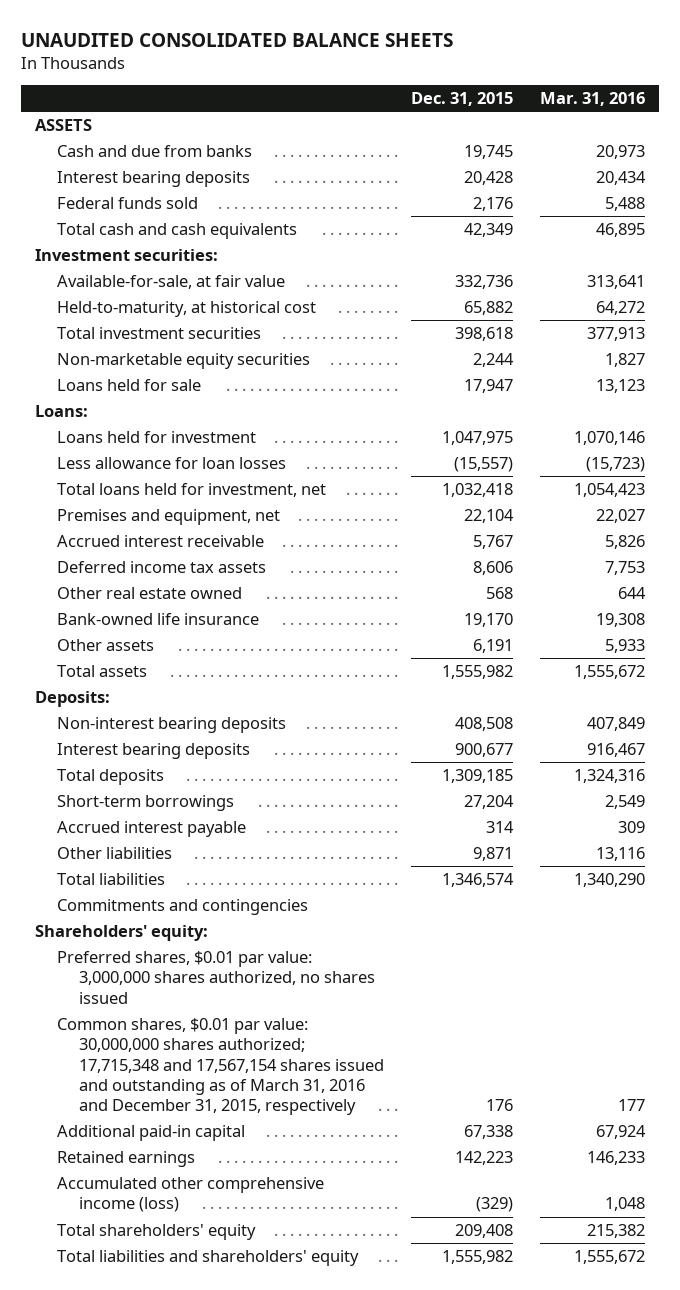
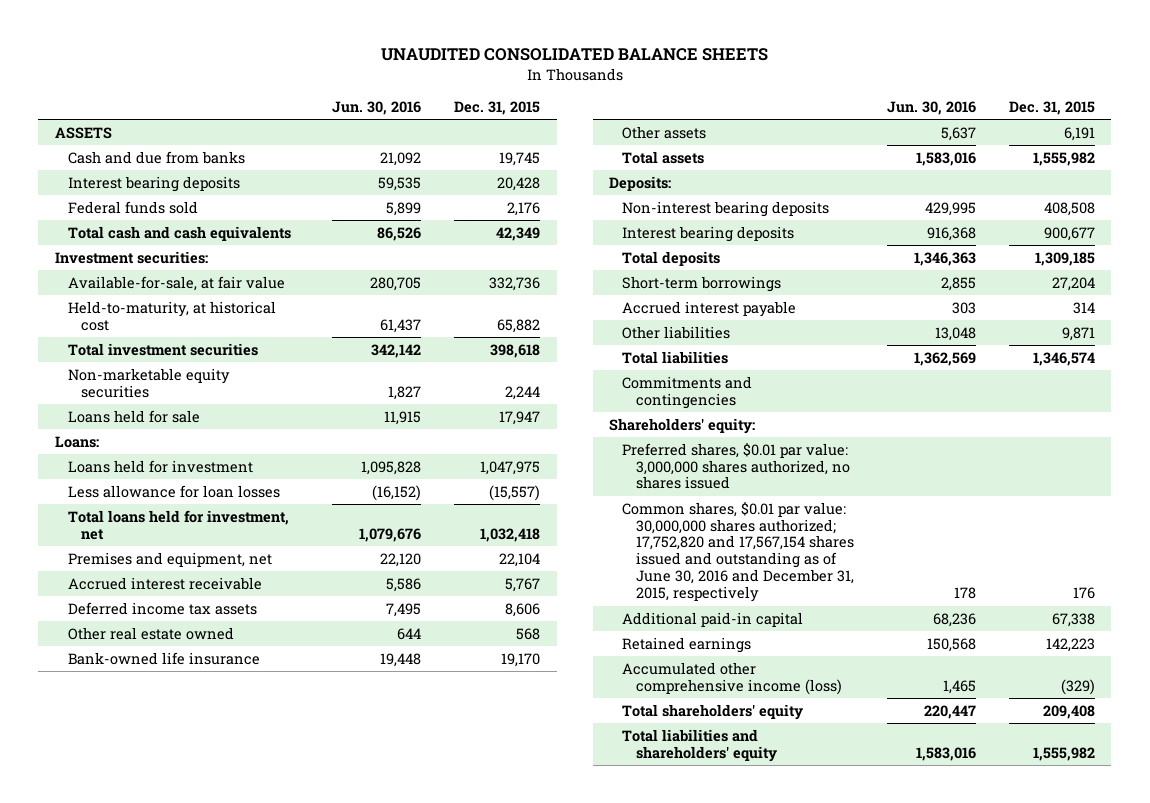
[540,92,646,107] Mar. 31, 2016 -> none
none -> [332,100,422,115] Jun. 30, 2016
[56,1018,385,1116] Common shares, $0.01 par value: 30,000,000 shares authorized; 17,715,348 and 17,567,154 shares issued and outstanding as of March 31, 2016 and December 31, 2015, respectively -> [622,501,854,603] Common shares, $0.01 par value: 30,000,000 shares authorized; 17,752,820 and 17,567,154 shares issued and outstanding as of June 30, 2016 and December 31, 2015, respectively

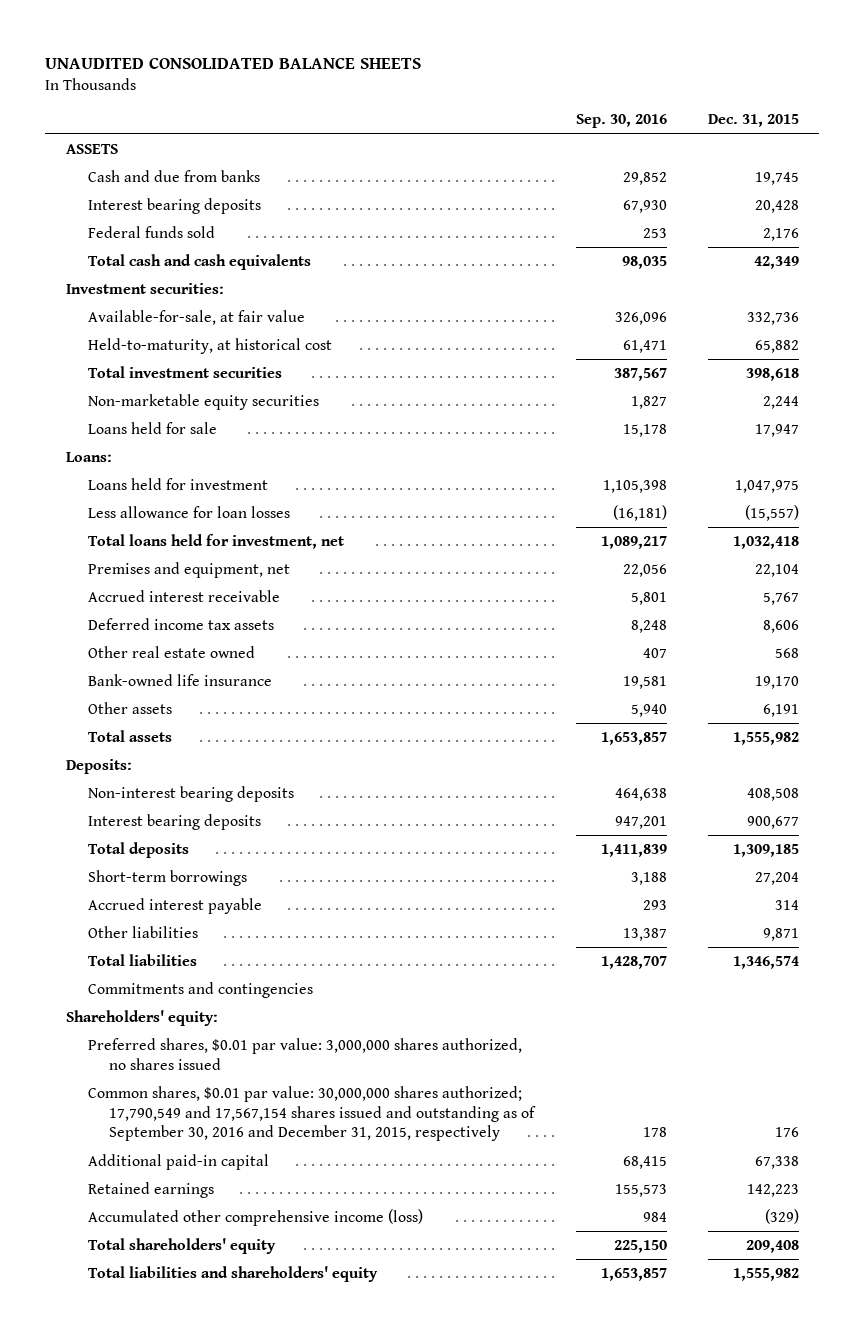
[332,100,422,115] Jun. 30, 2016 -> none
none -> [575,114,667,129] Sep. 30, 2016
[622,501,854,603] Common shares, $0.01 par value: 30,000,000 shares authorized; 17,752,820 and 17,567,154 shares issued and outstanding as of June 30, 2016 and December 31, 2015, respectively -> [87,1085,537,1142] Common shares, $0.01 par value: 30,000,000 shares authorized; 17,790,549 and 17,567,154 shares issued and outstanding as of September 30, 2016 and December 31, 2015, respectively

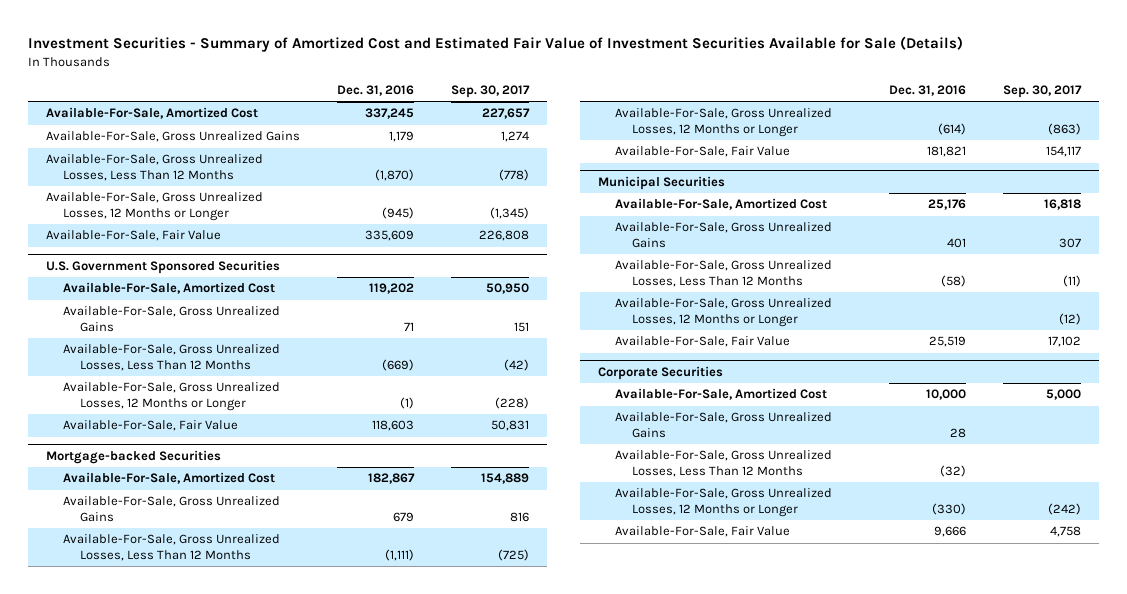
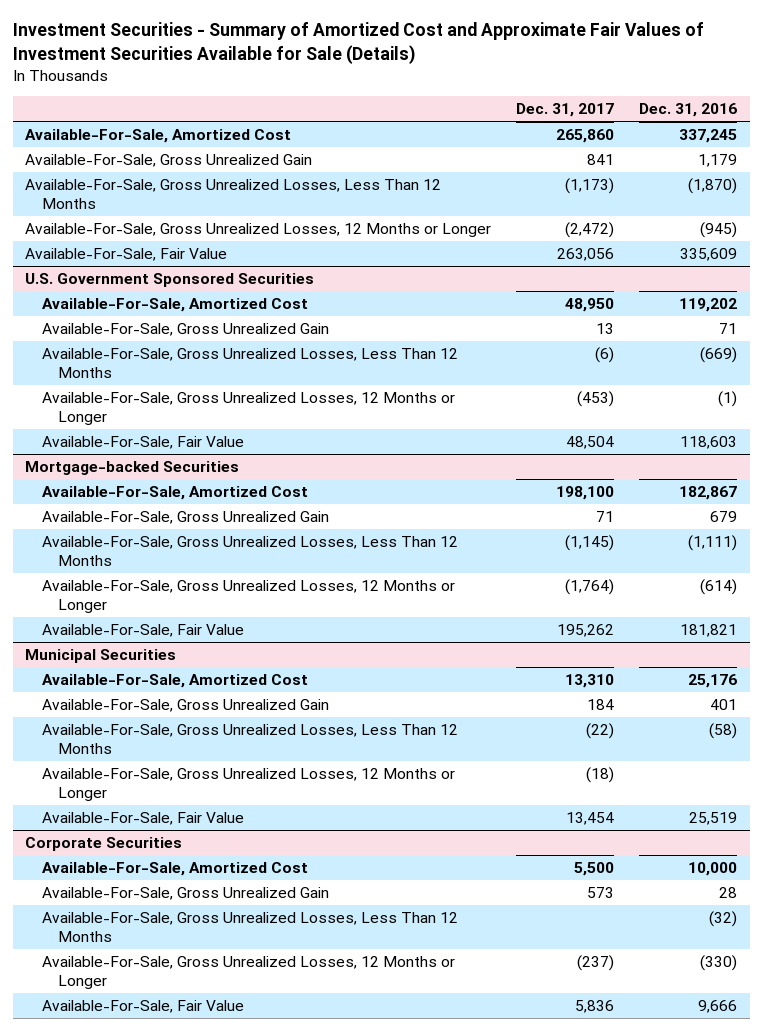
[27,35,963,52] Investment Securities - Summary of Amortized Cost and Estimated Fair Value of Investment Securities Available for Sale (Details) -> [12,22,704,65] Investment Securities - Summary of Amortized Cost and Approximate Fair Values of Investment Securities Available for Sale (Details)
[450,85,530,99] Sep. 30, 2017 -> none
none -> [516,103,615,118] Dec. 31, 2017
[46,131,301,143] Available-For-Sale, Gross Unrealized Gains -> [25,153,313,167] Available-For-Sale, Gross Unrealized Gain
[62,306,280,333] Available-For-Sale, Gross Unrealized Gains -> [41,322,329,336] Available-For-Sale, Gross Unrealized Gain
[62,496,280,523] Available-For-Sale, Gross Unrealized Gains -> [41,510,329,524] Available-For-Sale, Gross Unrealized Gain
[615,222,833,249] Available-For-Sale, Gross Unrealized Gains -> [41,698,329,712] Available-For-Sale, Gross Unrealized Gain
[615,412,833,439] Available-For-Sale, Gross Unrealized Gains -> [41,886,329,900] Available-For-Sale, Gross Unrealized Gain

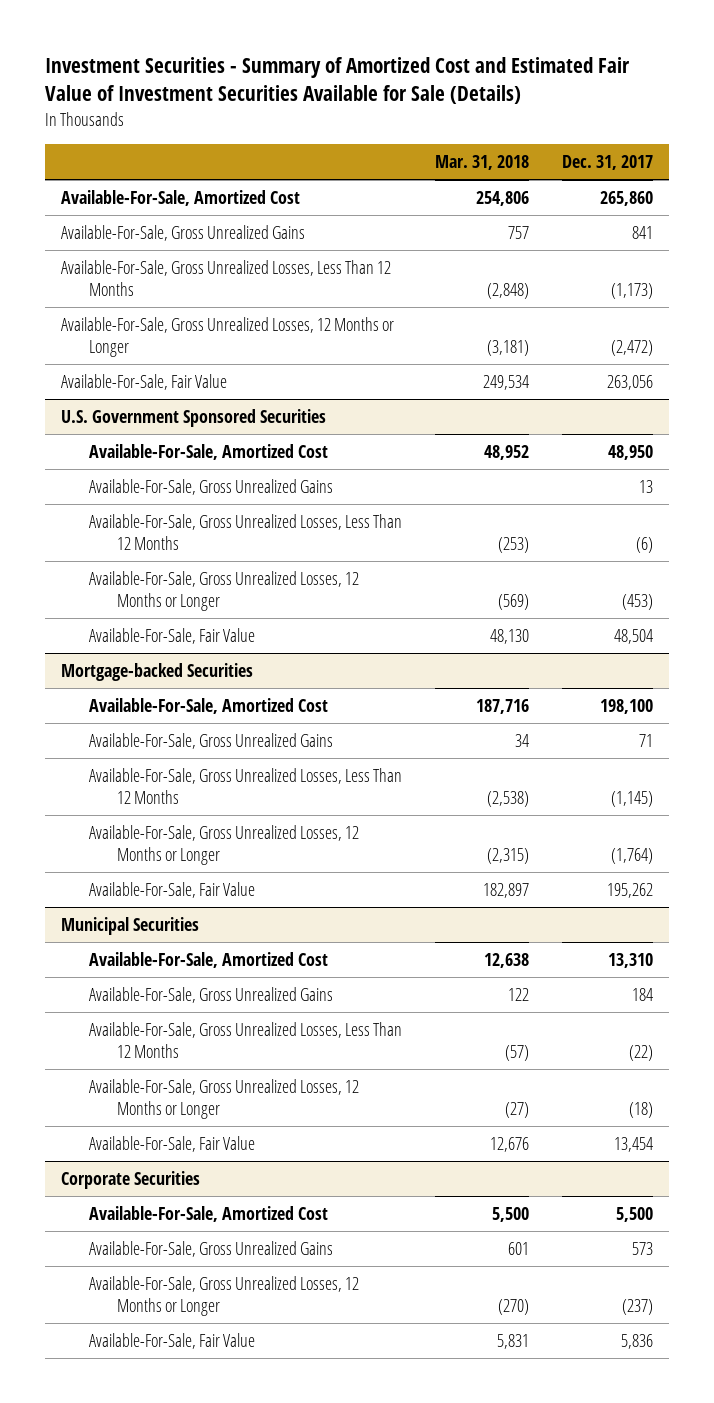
[12,22,704,65] Investment Securities - Summary of Amortized Cost and Approximate Fair Values of Investment Securities Available for Sale (Details) -> [44,56,630,105] Investment Securities - Summary of Amortized Cost and Estimated Fair Value of Investment Securities Available for Sale (Details)
[639,103,738,118] Dec. 31, 2016 -> none
none -> [435,154,530,170] Mar. 31, 2018
[25,153,313,167] Available-For-Sale, Gross Unrealized Gain -> [61,225,306,242] Available-For-Sale, Gross Unrealized Gains
[41,322,329,336] Available-For-Sale, Gross Unrealized Gain -> [89,479,334,496] Available-For-Sale, Gross Unrealized Gains
[41,510,329,524] Available-For-Sale, Gross Unrealized Gain -> [89,733,334,750] Available-For-Sale, Gross Unrealized Gains
[41,698,329,712] Available-For-Sale, Gross Unrealized Gain -> [89,987,334,1004] Available-For-Sale, Gross Unrealized Gains
[41,911,458,942] Available-For-Sale, Gross Unrealized Losses, Less Than 12 Months -> none
[41,886,329,900] Available-For-Sale, Gross Unrealized Gain -> [89,1241,334,1258] Available-For-Sale, Gross Unrealized Gains

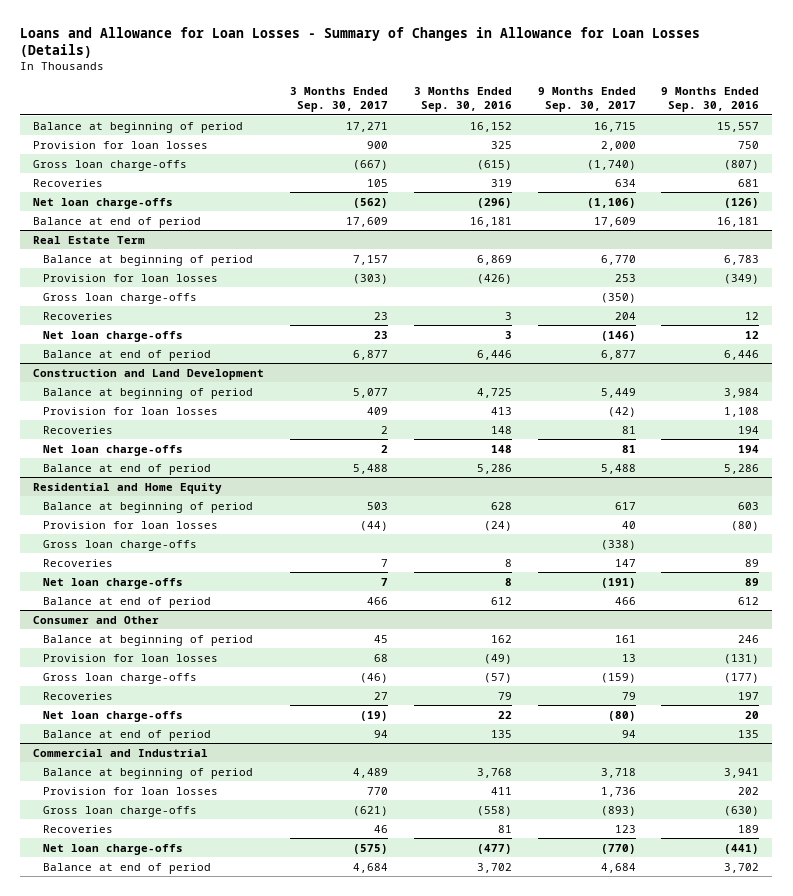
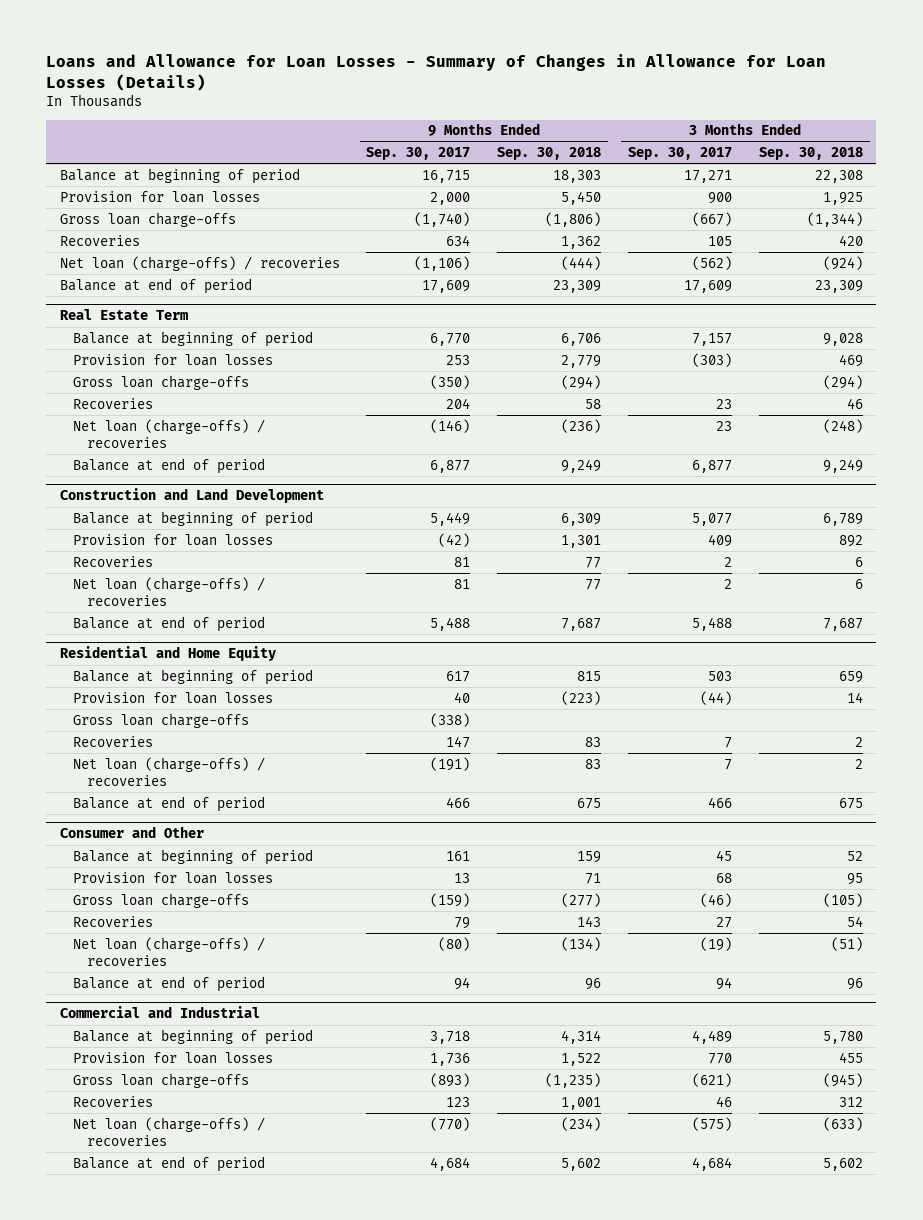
[413,86,512,113] 3 Months Ended Sep. 30, 2016 -> none
[661,86,760,113] 9 Months Ended Sep. 30, 2016 -> none
none -> [497,147,602,161] Sep. 30, 2018
none -> [758,147,863,161] Sep. 30, 2018
[33,197,174,209] Net loan charge-offs -> [59,255,340,271] Net loan (charge-offs) / recoveries
[42,330,183,342] Net loan charge-offs -> [73,418,266,449] Net loan (charge-offs) / recoveries
[42,444,183,456] Net loan charge-offs -> [73,576,266,607] Net loan (charge-offs) / recoveries
[42,577,183,589] Net loan charge-offs -> [73,756,266,787] Net loan (charge-offs) / recoveries
[42,710,183,722] Net loan charge-offs -> [73,936,266,967] Net loan (charge-offs) / recoveries
[42,843,183,855] Net loan charge-offs -> [73,1116,266,1147] Net loan (charge-offs) / recoveries

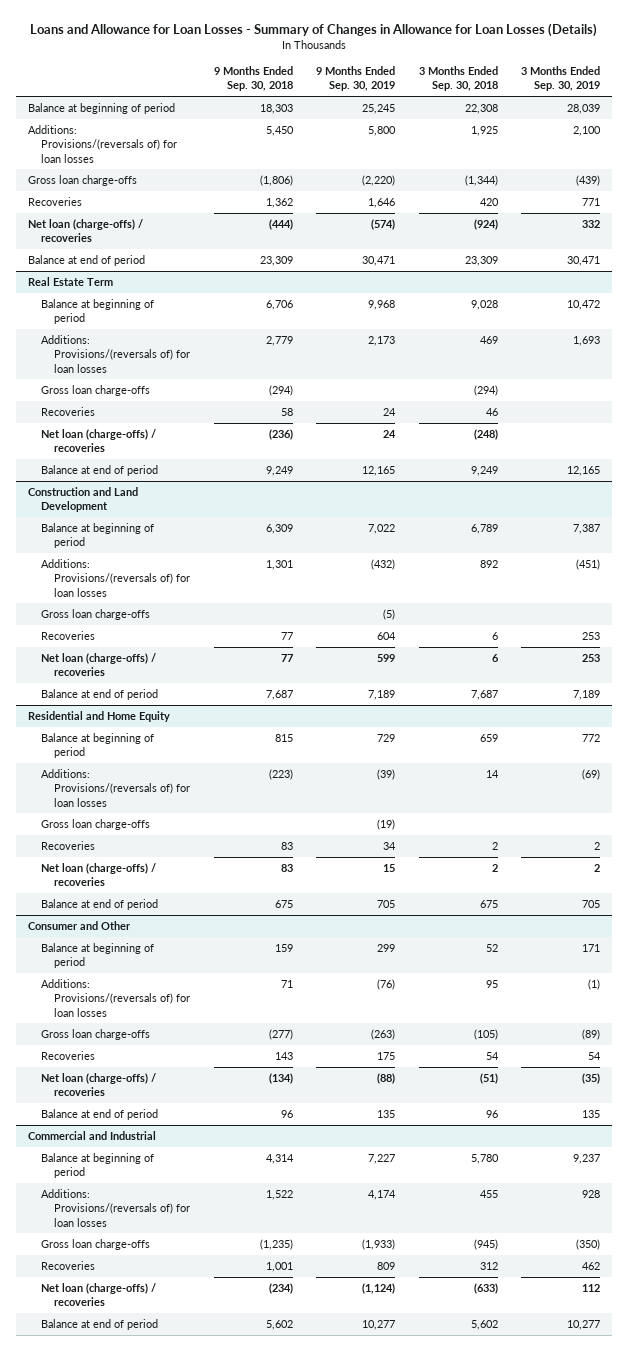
[366,147,471,161] Sep. 30, 2017 -> none
[628,147,733,161] Sep. 30, 2017 -> none
none -> [316,65,396,92] 9 Months Ended Sep. 30, 2019
none -> [521,65,601,92] 3 Months Ended Sep. 30, 2019
[59,190,260,203] Provision for loan losses -> [27,124,178,163] Additions: Provisions/(reversals of) for loan losses
[73,353,274,366] Provision for loan losses -> [41,334,191,373] Additions: Provisions/(reversals of) for loan losses
[73,533,274,546] Provision for loan losses -> [41,558,191,597] Additions: Provisions/(reversals of) for loan losses
none -> [41,608,151,620] Gross loan charge-offs
[73,691,274,704] Provision for loan losses -> [41,768,191,807] Additions: Provisions/(reversals of) for loan losses
[73,871,274,884] Provision for loan losses -> [41,978,191,1017] Additions: Provisions/(reversals of) for loan losses
[73,1051,274,1064] Provision for loan losses -> [41,1188,191,1227] Additions: Provisions/(reversals of) for loan losses

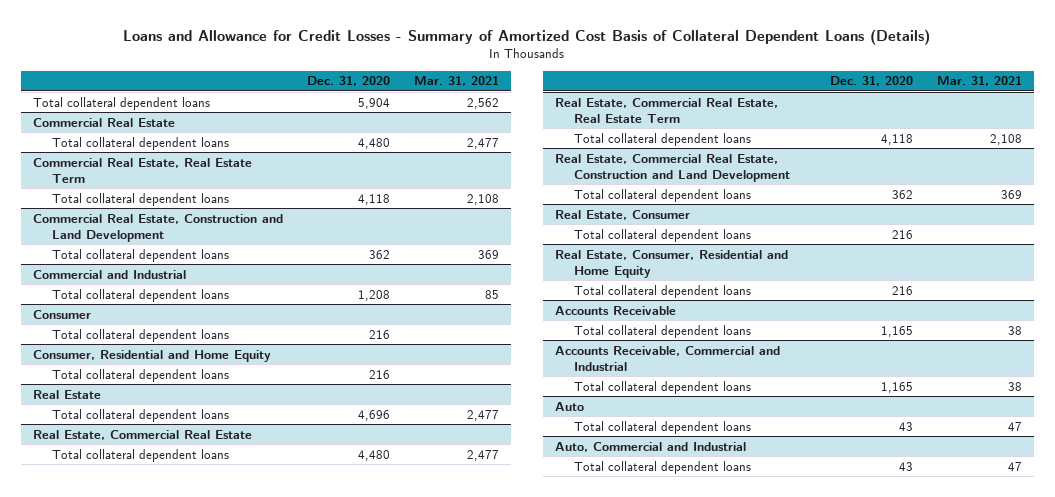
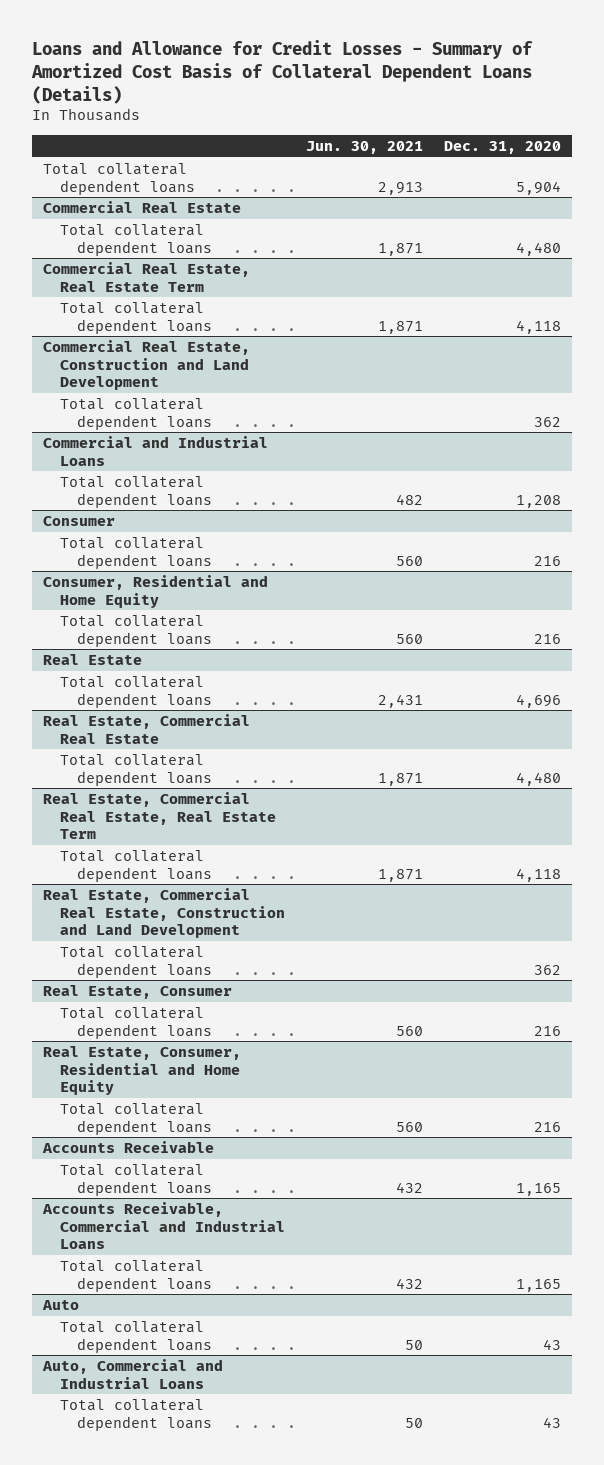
[414,76,500,87] Mar. 31, 2021 -> none
none -> [306,140,424,154] Jun. 30, 2021
[32,269,186,279] Commercial and Industrial -> [42,435,268,466] Commercial and Industrial Loans
[555,345,781,371] Accounts Receivable, Commercial and Industrial -> [41,1201,286,1250] Accounts Receivable, Commercial and Industrial Loans
[555,441,747,452] Auto, Commercial and Industrial -> [41,1358,223,1389] Auto, Commercial and Industrial Loans

